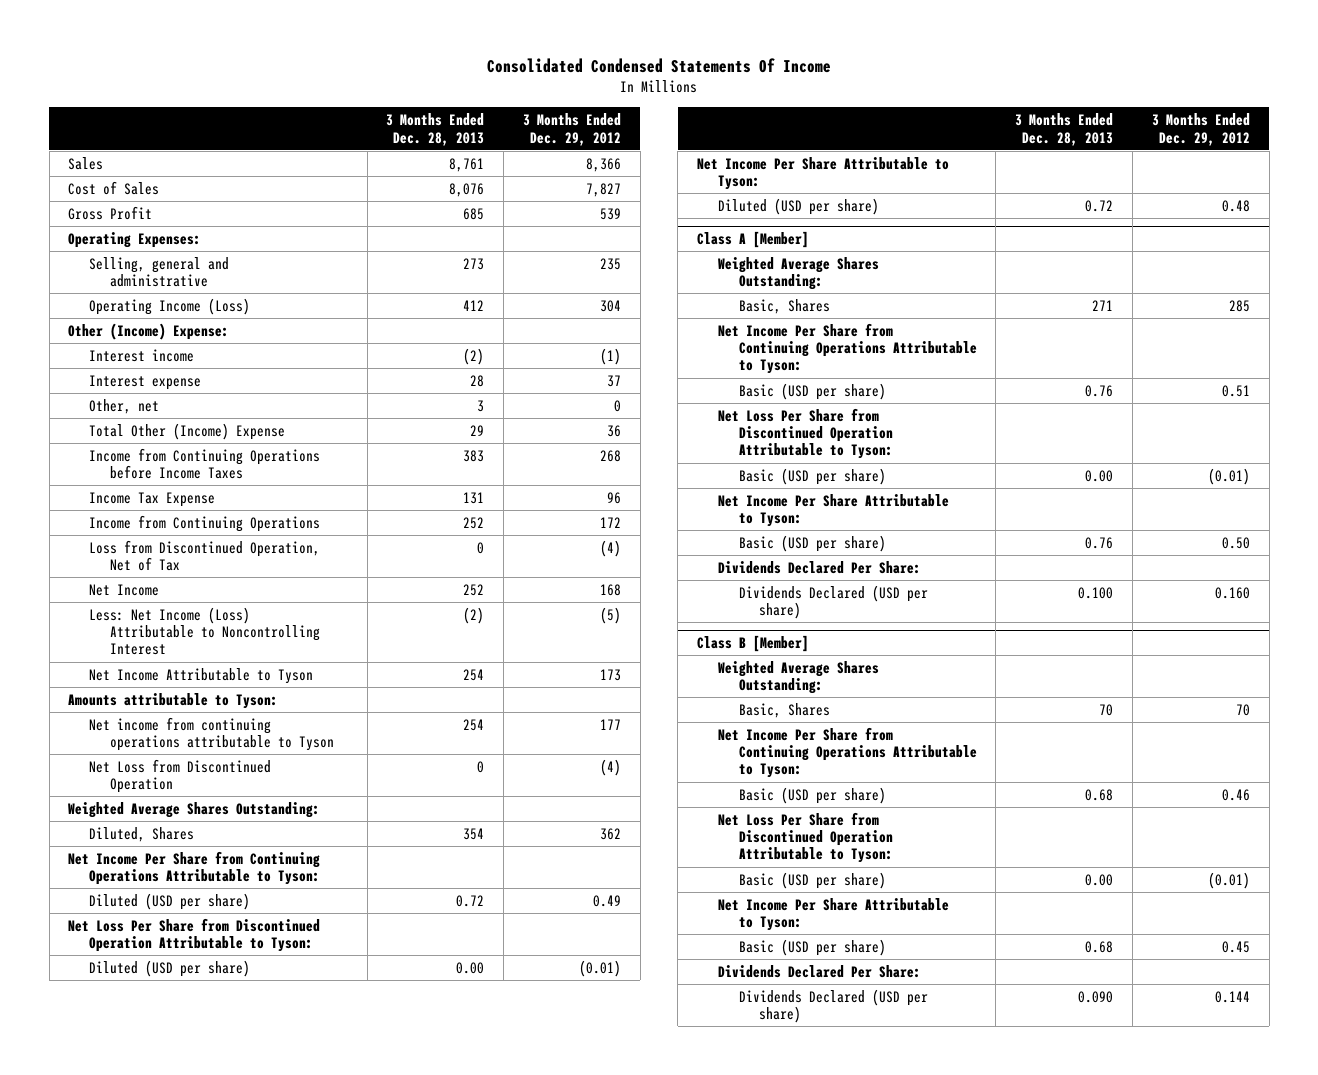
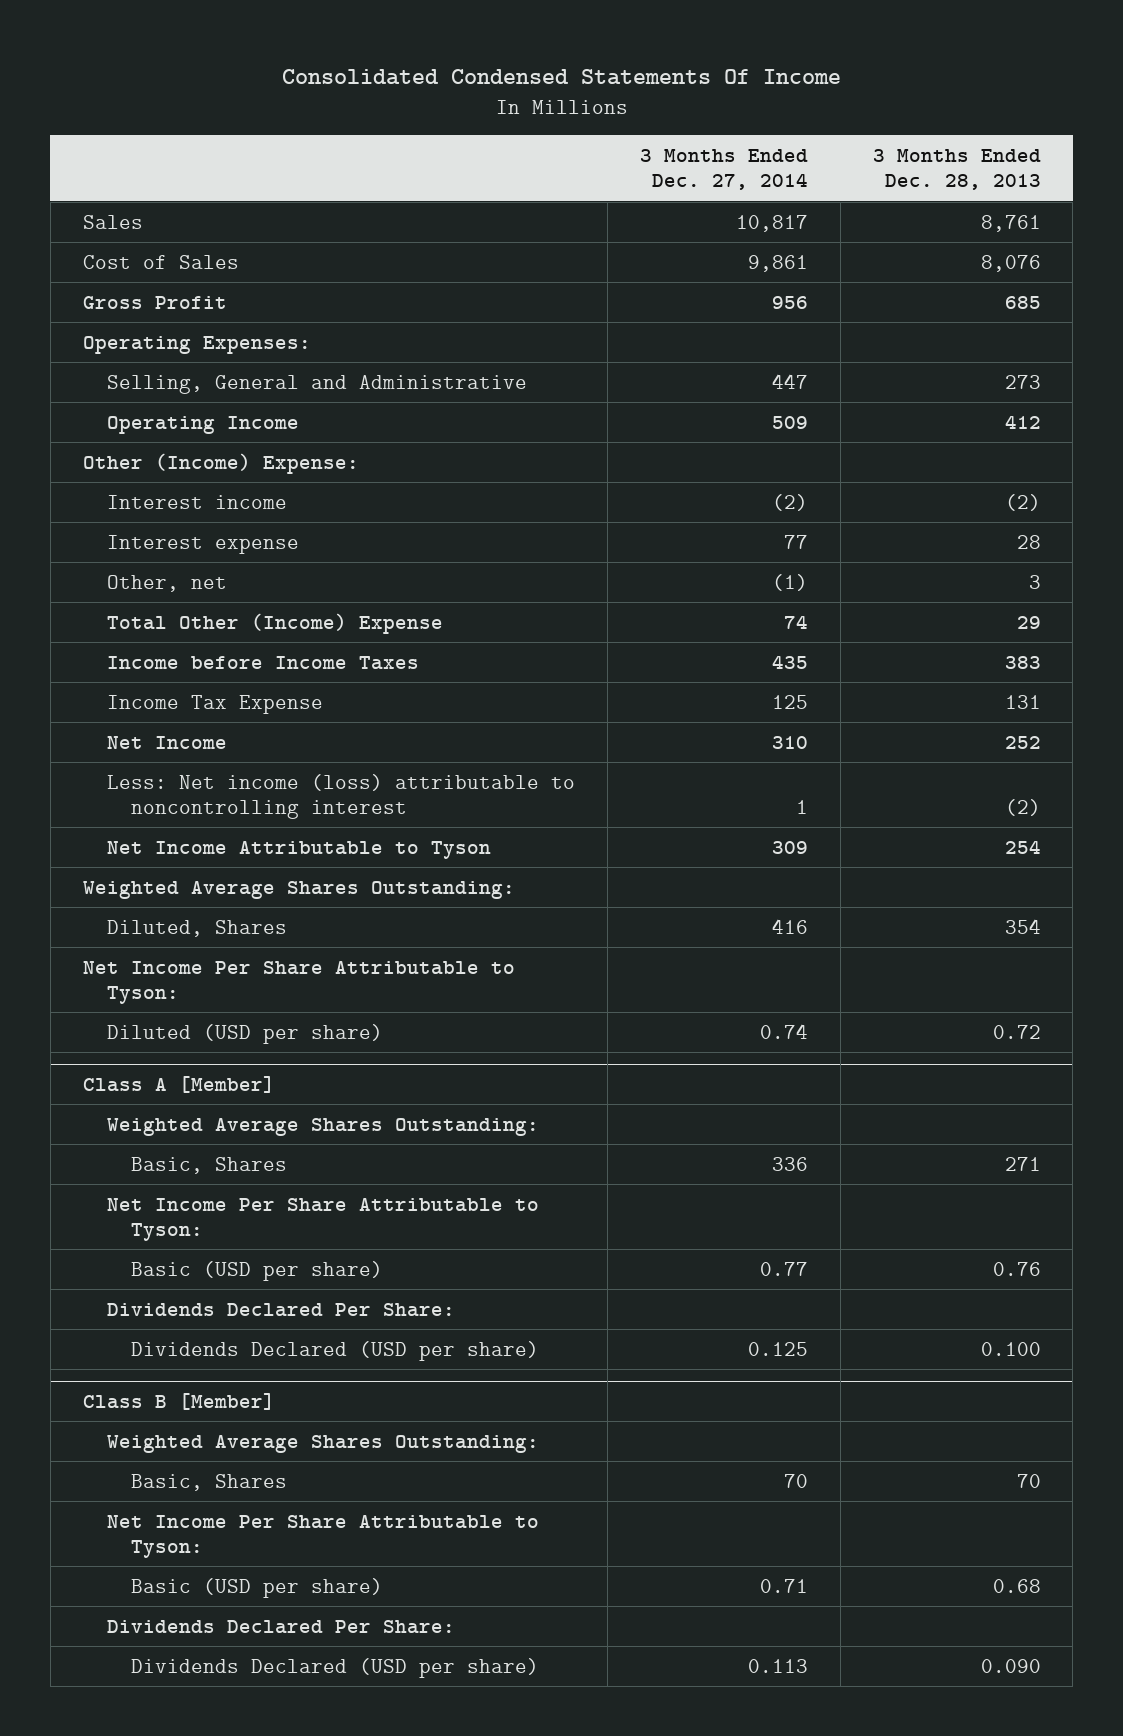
[523,113,622,146] 3 Months Ended Dec. 29, 2012 -> none
none -> [639,148,808,191] 3 Months Ended Dec. 27, 2014
[89,256,230,288] Selling, general and administrative -> [107,374,528,394] Selling, General and Administrative
[89,297,251,315] Operating Income (Loss) -> [107,415,300,434] Operating Income
[89,447,321,480] Income from Continuing Operations before Income Taxes -> [107,655,420,670] Income before Income Taxes
[89,514,321,532] Income from Continuing Operations -> none
[89,539,321,572] Loss from Discontinued Operation, Net of Tax -> none
[89,606,320,656] Less: Net Income (Loss) Attributable to Noncontrolling Interest -> [107,773,576,819] Less: Net income (loss) attributable to noncontrolling interest
[68,692,279,709] Amounts attributable to Tyson: -> none
[89,716,334,752] Net income from continuing operations attributable to Tyson -> none
[89,758,272,794] Net Loss from Discontinued Operation -> none
[68,850,321,886] Net Income Per Share from Continuing Operations Attributable to Tyson: -> none
[89,892,251,910] Diluted (USD per share) -> none
[68,917,321,953] Net Loss Per Share from Discontinued Operation Attributable to Tyson: -> none
[89,959,251,977] Diluted (USD per share) -> none
[717,322,977,375] Net Income Per Share from Continuing Operations Attributable to Tyson: -> none
[738,382,886,400] Basic (USD per share) -> none
[717,407,893,460] Net Loss Per Share from Discontinued Operation Attributable to Tyson: -> none
[738,467,886,485] Basic (USD per share) -> none
[717,726,977,779] Net Income Per Share from Continuing Operations Attributable to Tyson: -> none
[738,786,886,804] Basic (USD per share) -> none
[717,811,893,864] Net Loss Per Share from Discontinued Operation Attributable to Tyson: -> none
[738,871,886,889] Basic (USD per share) -> none

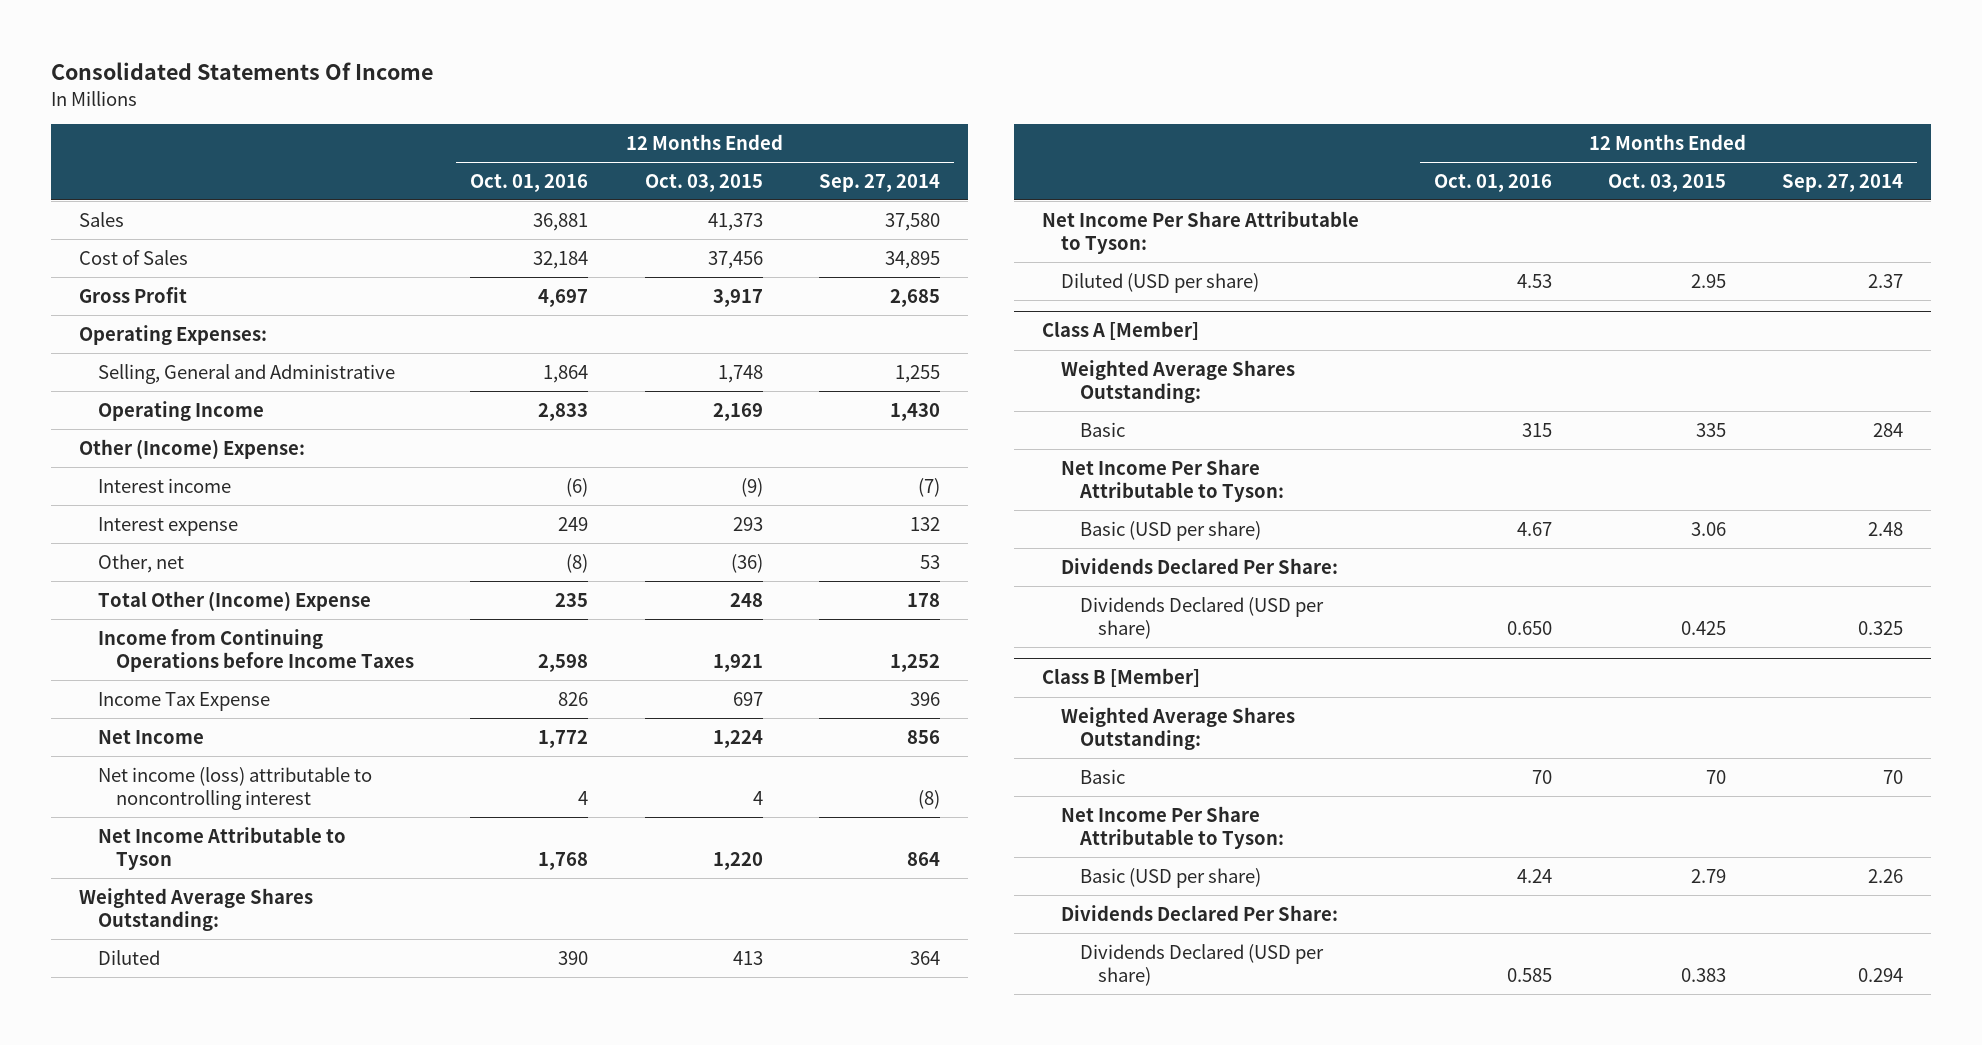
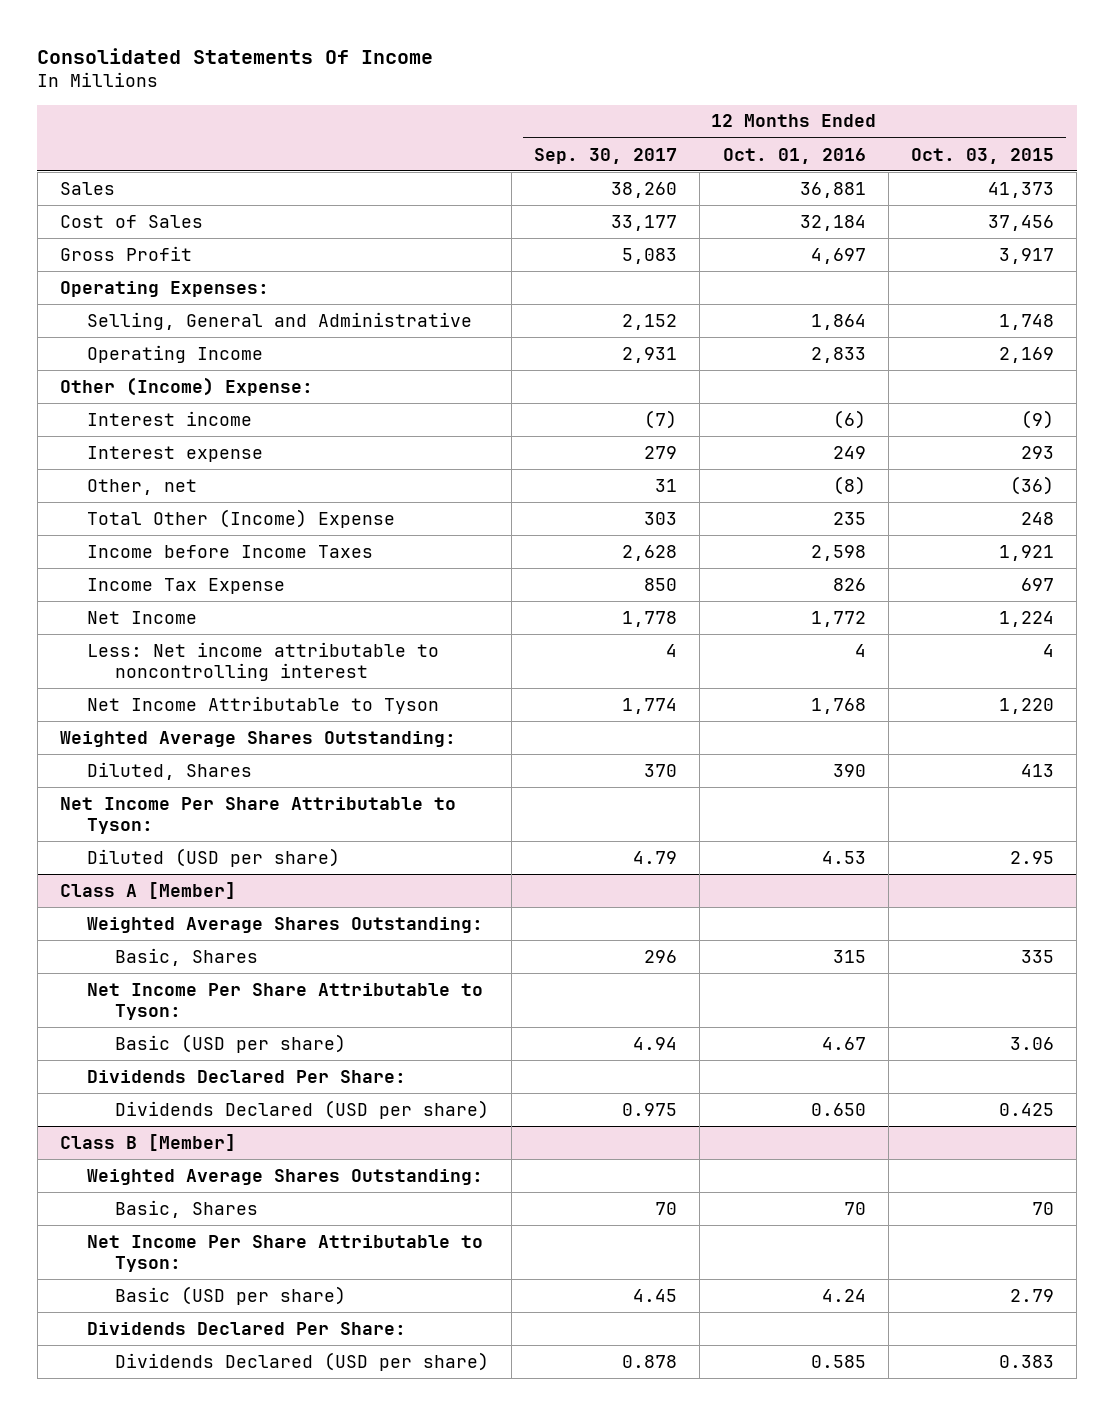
[818,173,940,192] Sep. 27, 2014 -> none
none -> [534,147,678,164] Sep. 30, 2017
[97,628,415,673] Income from Continuing Operations before Income Taxes -> [87,544,374,558] Income before Income Taxes
[97,766,372,811] Net income (loss) attributable to noncontrolling interest -> [87,641,440,681] Less: Net income attributable to noncontrolling interest
[97,949,160,965] Diluted -> [87,761,253,780] Diluted, Shares
[1079,421,1125,437] Basic -> [114,947,258,966] Basic, Shares
[1079,768,1125,784] Basic -> [114,1199,258,1218] Basic, Shares

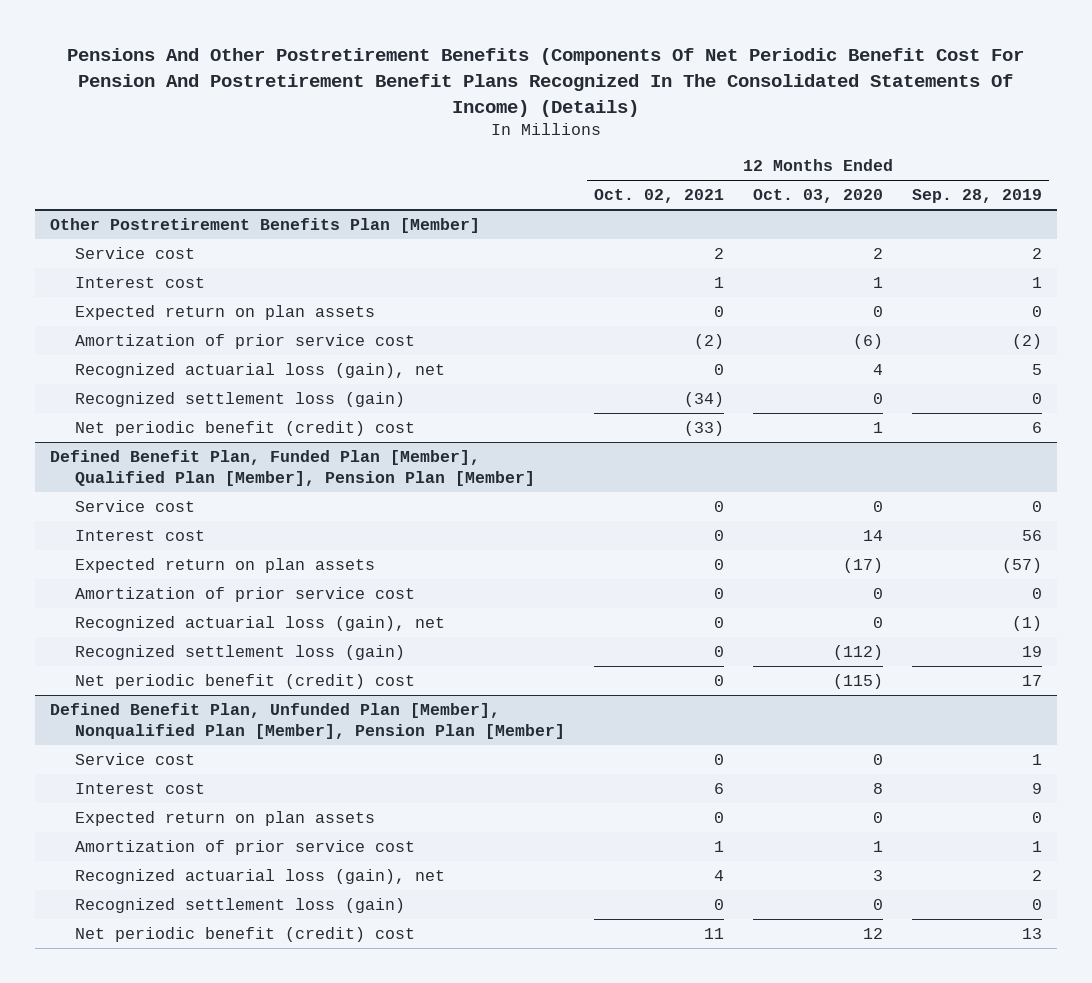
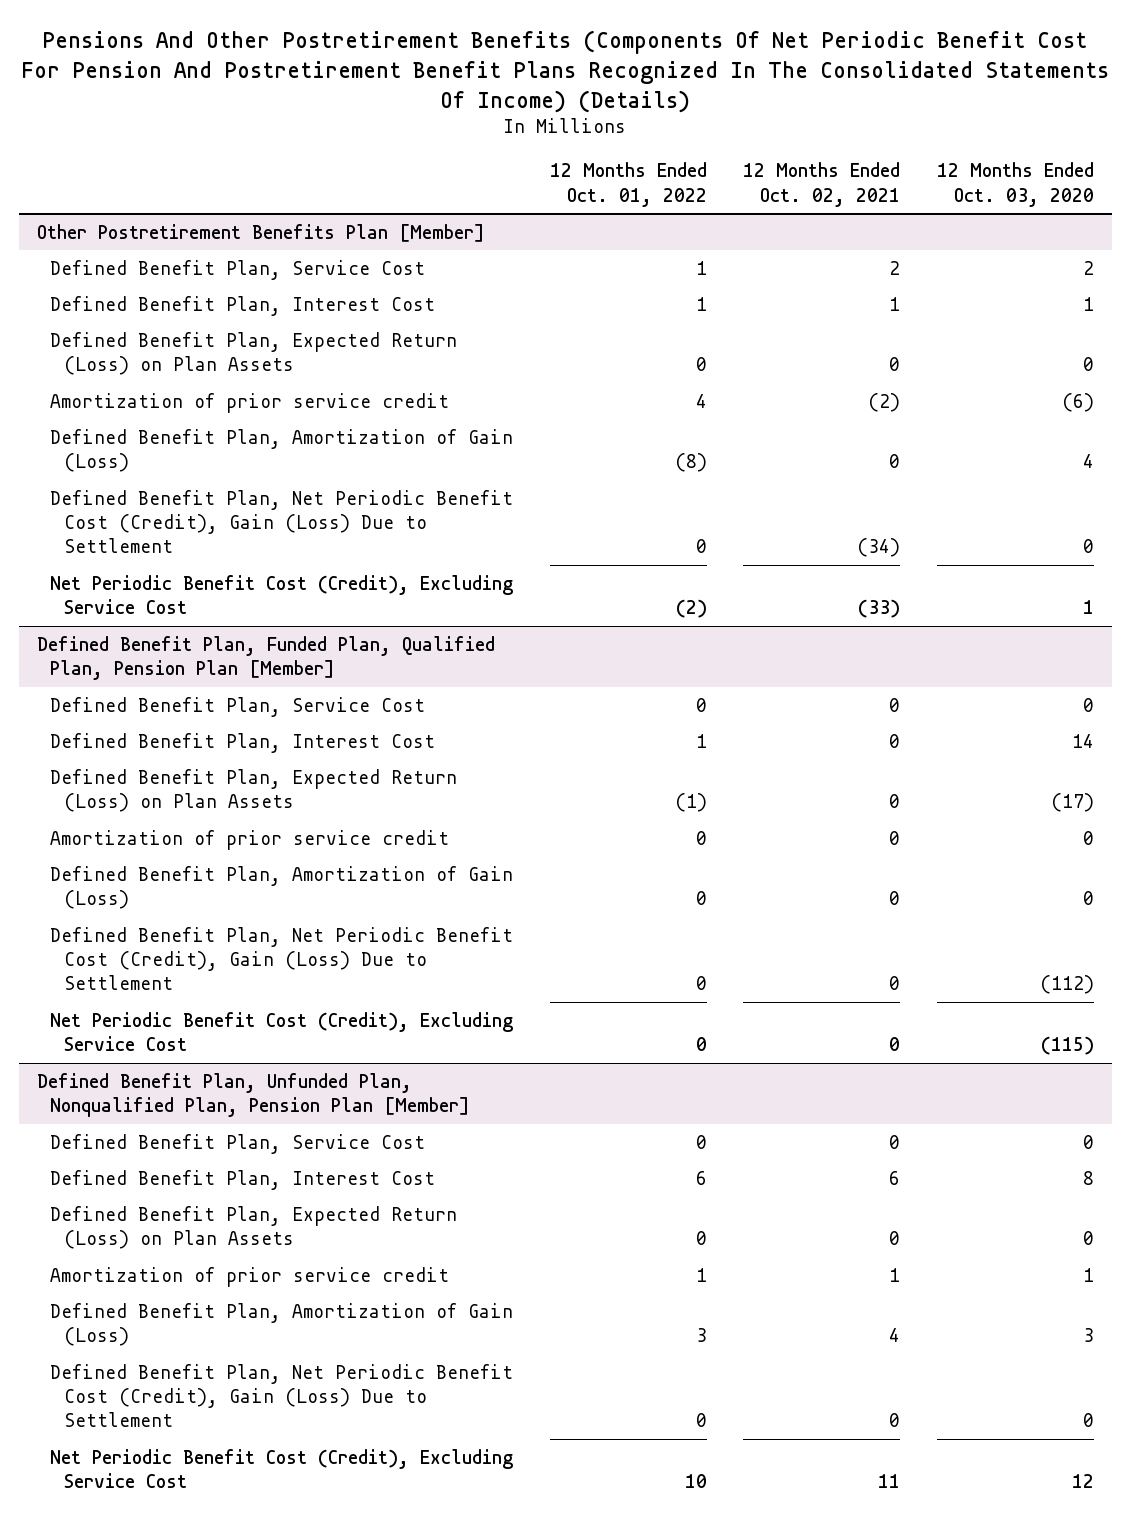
[912,189,1043,204] Sep. 28, 2019 -> none
none -> [549,162,707,207] 12 Months Ended Oct. 01, 2022
[75,246,196,259] Service cost -> [50,259,426,280] Defined Benefit Plan, Service Cost
[75,276,206,288] Interest cost -> [50,295,436,316] Defined Benefit Plan, Interest Cost
[75,304,376,320] Expected return on plan assets -> [50,331,458,376] Defined Benefit Plan, Expected Return (Loss) on Plan Assets
[75,333,416,349] Amortization of prior service cost -> [50,392,450,413] Amortization of prior service credit
[75,362,446,378] Recognized actuarial loss (gain), net -> [50,428,514,473] Defined Benefit Plan, Amortization of Gain (Loss)
[75,391,406,407] Recognized settlement loss (gain) -> [50,489,514,554] Defined Benefit Plan, Net Periodic Benefit Cost (Credit), Gain (Loss) Due to Settlement
[75,420,416,436] Net periodic benefit (credit) cost -> [50,574,514,615] Net Periodic Benefit Cost (Credit), Excluding Service Cost
[49,449,536,487] Defined Benefit Plan, Funded Plan [Member], Qualified Plan [Member], Pension Plan [Member] -> [36,635,495,681] Defined Benefit Plan, Funded Plan, Qualified Plan, Pension Plan [Member]
[75,499,196,512] Service cost -> [50,696,426,717] Defined Benefit Plan, Service Cost
[75,529,206,541] Interest cost -> [50,732,436,753] Defined Benefit Plan, Interest Cost
[75,557,376,573] Expected return on plan assets -> [50,768,458,813] Defined Benefit Plan, Expected Return (Loss) on Plan Assets
[75,586,416,602] Amortization of prior service cost -> [50,829,450,850] Amortization of prior service credit
[75,615,446,631] Recognized actuarial loss (gain), net -> [50,865,514,910] Defined Benefit Plan, Amortization of Gain (Loss)
[75,644,406,660] Recognized settlement loss (gain) -> [50,926,514,991] Defined Benefit Plan, Net Periodic Benefit Cost (Credit), Gain (Loss) Due to Settlement
[75,673,416,689] Net periodic benefit (credit) cost -> [50,1011,514,1052] Net Periodic Benefit Cost (Credit), Excluding Service Cost
[49,702,566,740] Defined Benefit Plan, Unfunded Plan [Member], Nonqualified Plan [Member], Pension Plan [Member] -> [36,1072,471,1118] Defined Benefit Plan, Unfunded Plan, Nonqualified Plan, Pension Plan [Member]
[75,752,196,765] Service cost -> [50,1133,426,1154] Defined Benefit Plan, Service Cost
[75,782,206,794] Interest cost -> [50,1169,436,1190] Defined Benefit Plan, Interest Cost
[75,810,376,826] Expected return on plan assets -> [50,1205,458,1250] Defined Benefit Plan, Expected Return (Loss) on Plan Assets
[75,839,416,855] Amortization of prior service cost -> [50,1266,450,1287] Amortization of prior service credit
[75,868,446,884] Recognized actuarial loss (gain), net -> [50,1302,514,1347] Defined Benefit Plan, Amortization of Gain (Loss)
[75,897,406,913] Recognized settlement loss (gain) -> [50,1363,514,1428] Defined Benefit Plan, Net Periodic Benefit Cost (Credit), Gain (Loss) Due to Settlement
[75,926,416,942] Net periodic benefit (credit) cost -> [50,1448,514,1489] Net Periodic Benefit Cost (Credit), Excluding Service Cost

